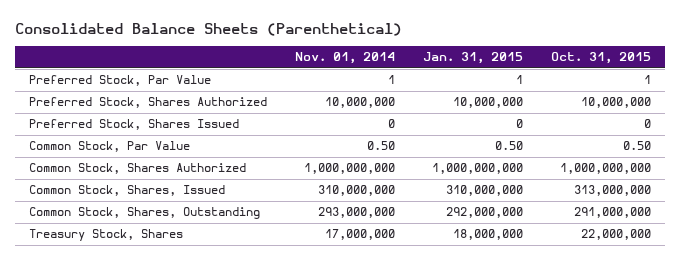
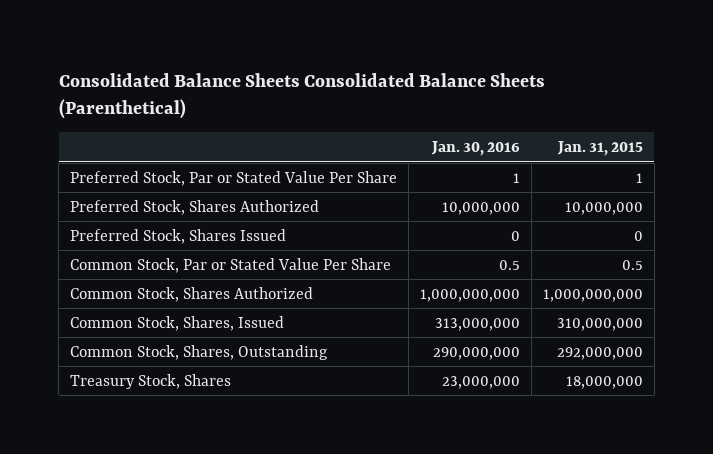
[15,22,403,36] Consolidated Balance Sheets (Parenthetical) -> [58,72,545,120] Consolidated Balance Sheets Consolidated Balance Sheets (Parenthetical)
[294,52,395,65] Nov. 01, 2014 -> none
[550,52,651,65] Oct. 31, 2015 -> none
none -> [430,141,520,157] Jan. 30, 2016
[29,75,212,87] Preferred Stock, Par Value -> [70,170,398,186] Preferred Stock, Par or Stated Value Per Share
[29,141,191,153] Common Stock, Par Value -> [70,257,392,273] Common Stock, Par or Stated Value Per Share
[494,141,523,151] 0.50 -> [621,259,643,270] 0.5

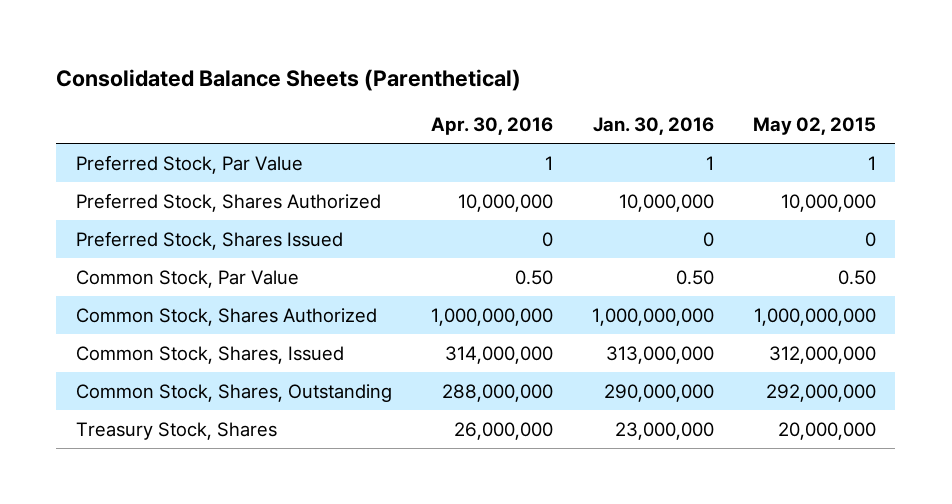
[58,72,545,120] Consolidated Balance Sheets Consolidated Balance Sheets (Parenthetical) -> [56,68,522,91] Consolidated Balance Sheets (Parenthetical)
[556,141,643,157] Jan. 31, 2015 -> none
none -> [430,116,553,135] Apr. 30, 2016
none -> [752,116,876,135] May 02, 2015
[70,170,398,186] Preferred Stock, Par or Stated Value Per Share -> [75,154,303,174] Preferred Stock, Par Value
[70,257,392,273] Common Stock, Par or Stated Value Per Share -> [75,269,299,288] Common Stock, Par Value
[498,259,520,270] 0.5 -> [675,269,714,285] 0.50

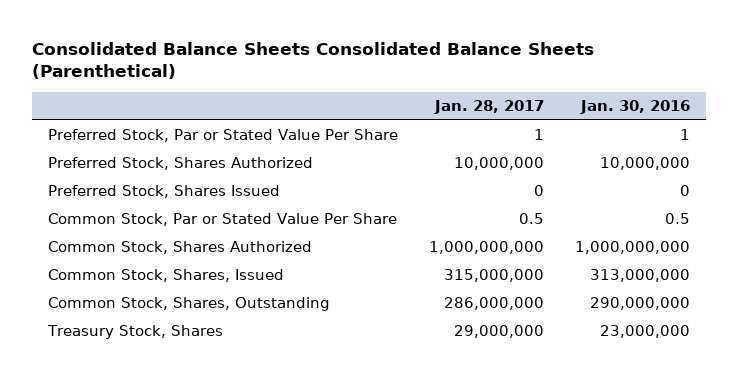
[56,68,522,91] Consolidated Balance Sheets (Parenthetical) -> [32,41,595,80] Consolidated Balance Sheets Consolidated Balance Sheets (Parenthetical)
[430,116,553,135] Apr. 30, 2016 -> none
[752,116,876,135] May 02, 2015 -> none
none -> [433,99,544,114] Jan. 28, 2017
[75,154,303,174] Preferred Stock, Par Value -> [47,129,398,143] Preferred Stock, Par or Stated Value Per Share
[75,269,299,288] Common Stock, Par Value -> [47,213,397,227] Common Stock, Par or Stated Value Per Share
[675,269,714,285] 0.50 -> [665,213,691,225] 0.5

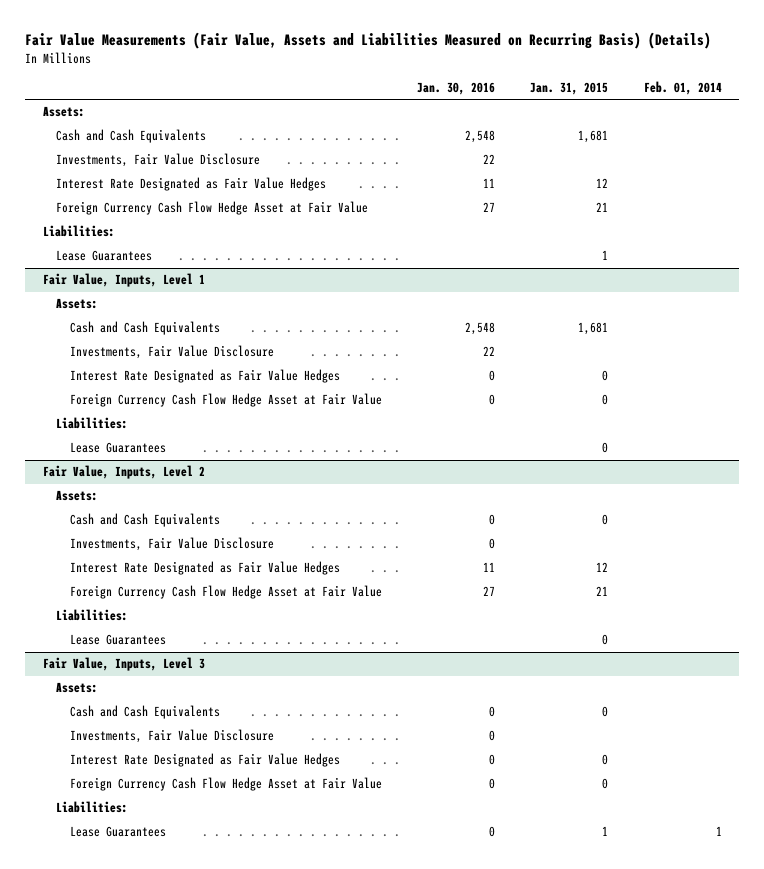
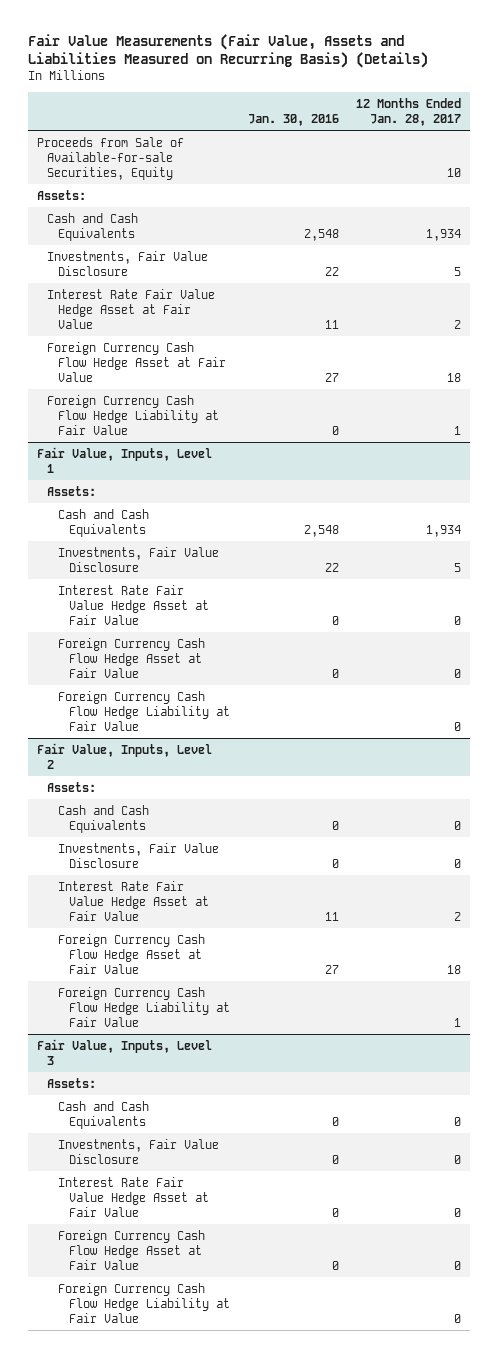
[530,82,609,96] Jan. 31, 2015 -> none
[643,81,722,96] Feb. 01, 2014 -> none
none -> [356,97,462,126] 12 Months Ended Jan. 28, 2017
none -> [36,136,184,180] Proceeds from Sale of Available-for-sale Securities, Equity
[56,177,327,192] Interest Rate Designated as Fair Value Hedges -> none
none -> [47,288,216,329] Interest Rate Fair Value Hedge Asset at Fair Value
[42,225,115,238] Liabilities: -> none
[56,250,153,262] Lease Guarantees -> none
none -> [47,394,220,435] Foreign Currency Cash Flow Hedge Liability at Fair Value
[70,369,341,384] Interest Rate Designated as Fair Value Hedges -> none
none -> [58,584,210,625] Interest Rate Fair Value Hedge Asset at Fair Value
[56,417,129,430] Liabilities: -> none
[70,442,167,454] Lease Guarantees -> none
none -> [58,690,231,731] Foreign Currency Cash Flow Hedge Liability at Fair Value
[70,561,341,576] Interest Rate Designated as Fair Value Hedges -> none
none -> [58,880,210,921] Interest Rate Fair Value Hedge Asset at Fair Value
[56,609,129,622] Liabilities: -> none
[70,634,167,646] Lease Guarantees -> none
none -> [58,986,231,1027] Foreign Currency Cash Flow Hedge Liability at Fair Value
[70,753,341,768] Interest Rate Designated as Fair Value Hedges -> none
none -> [58,1176,210,1217] Interest Rate Fair Value Hedge Asset at Fair Value
[56,801,129,814] Liabilities: -> none
[70,826,167,838] Lease Guarantees -> none
none -> [58,1282,231,1323] Foreign Currency Cash Flow Hedge Liability at Fair Value

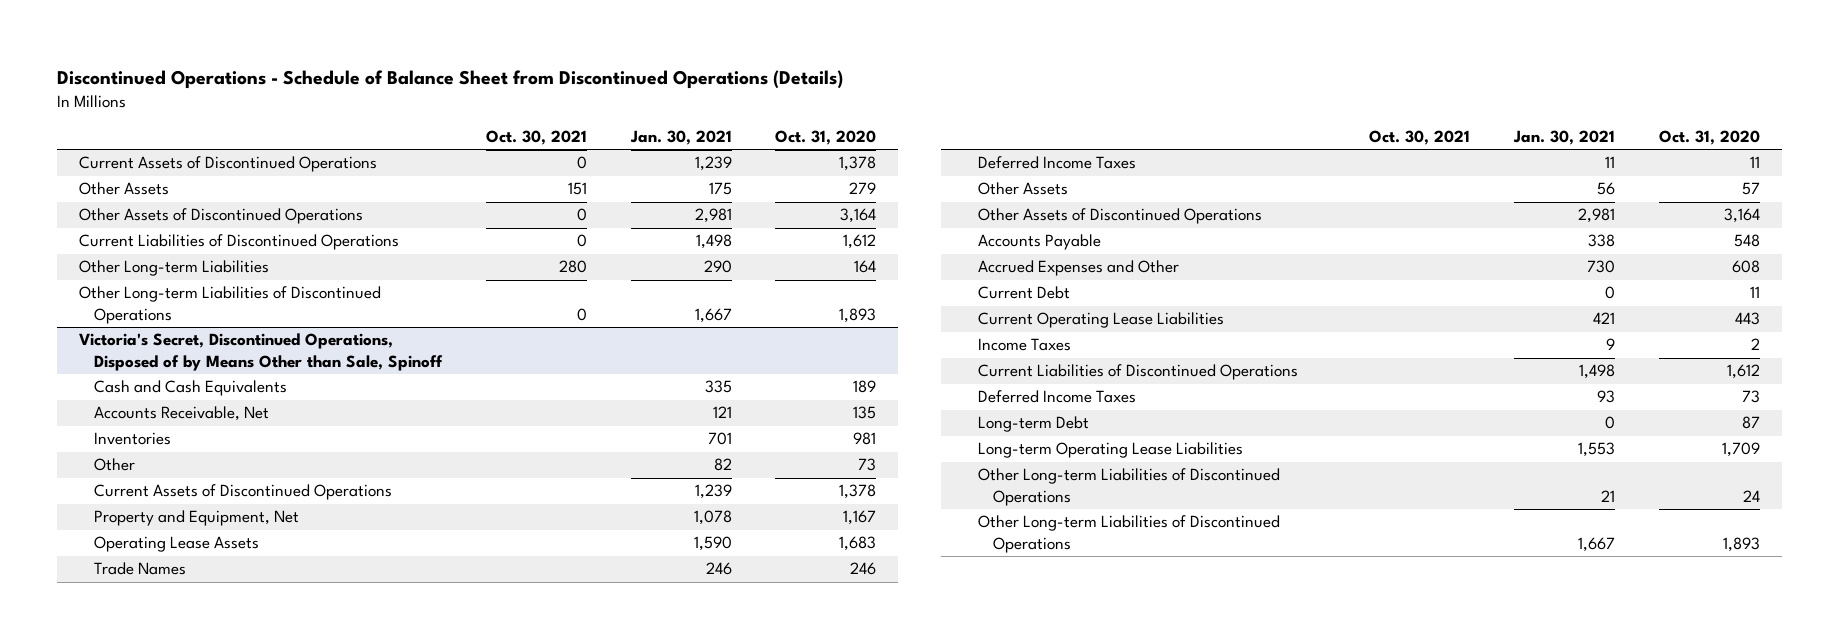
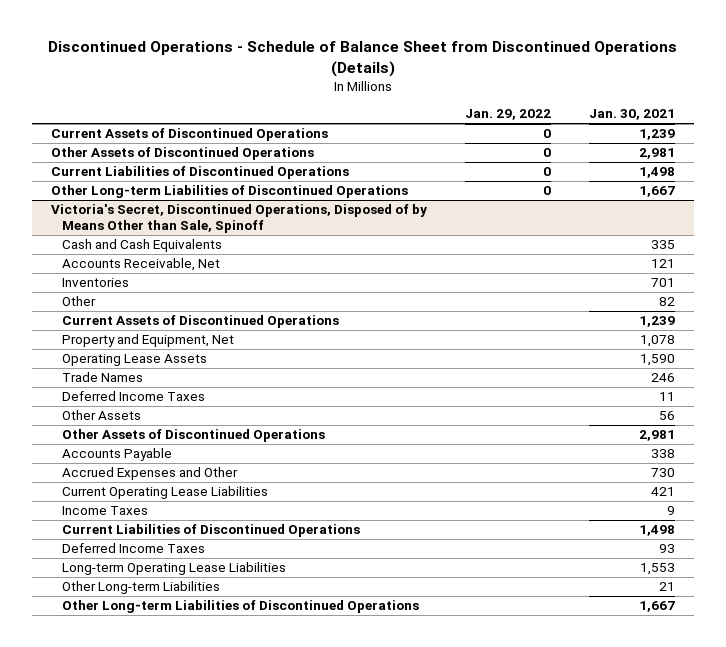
[486,130,588,146] Oct. 30, 2021 -> none
[775,130,877,146] Oct. 31, 2020 -> none
none -> [464,109,551,121] Jan. 29, 2022
[79,182,170,196] Other Assets -> none
[79,260,270,277] Other Long-term Liabilities -> none
[977,286,1070,300] Current Debt -> none
[977,416,1089,433] Long-term Debt -> none
[977,468,1280,506] Other Long-term Liabilities of Discontinued Operations -> [62,581,221,595] Other Long-term Liabilities

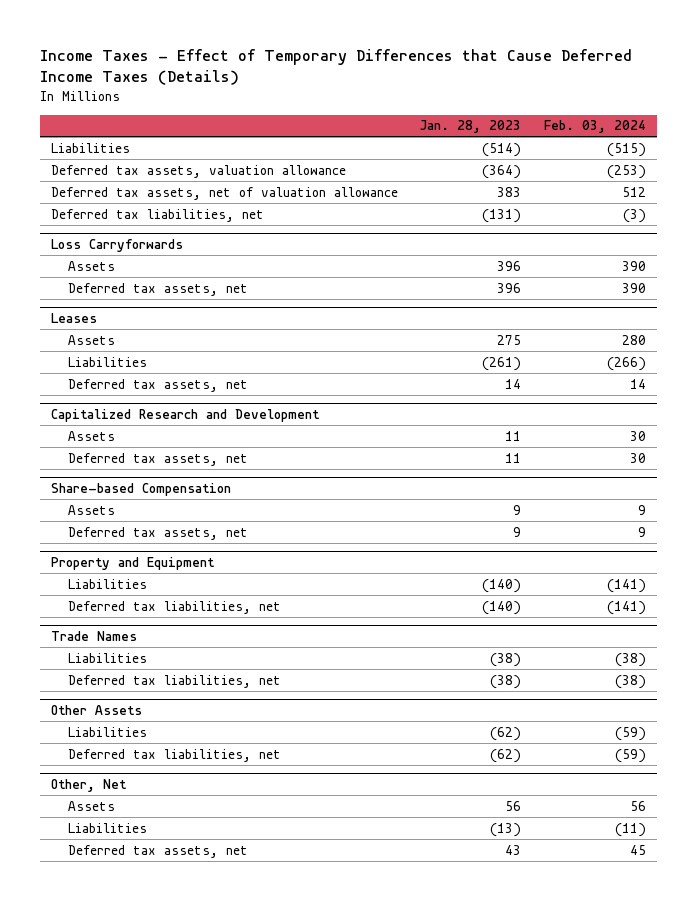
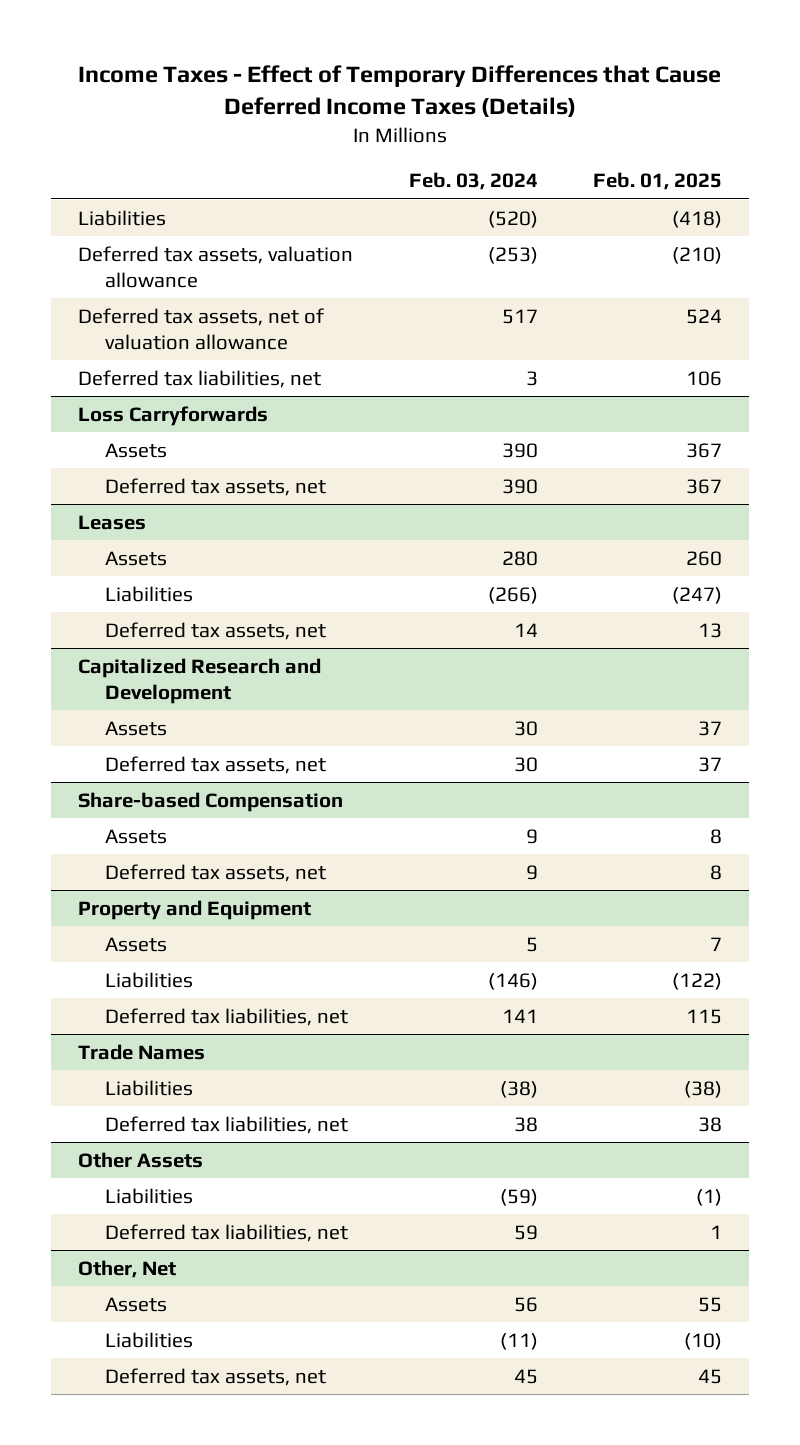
[420,120,522,134] Jan. 28, 2023 -> none
none -> [592,172,722,191] Feb. 01, 2025
[606,142,646,157] (515) -> [487,210,538,228] (520)
[621,186,646,197] 512 -> [501,308,538,324] 517
[622,208,646,223] (3) -> [525,370,538,386] 3
none -> [105,936,168,952] Assets
[606,578,646,593] (141) -> [487,972,538,990] (146)
[606,600,646,615] (141) -> [501,1008,538,1023] 141
[614,674,646,689] (38) -> [513,1116,538,1132] 38
[614,748,646,763] (59) -> [513,1224,538,1240] 59

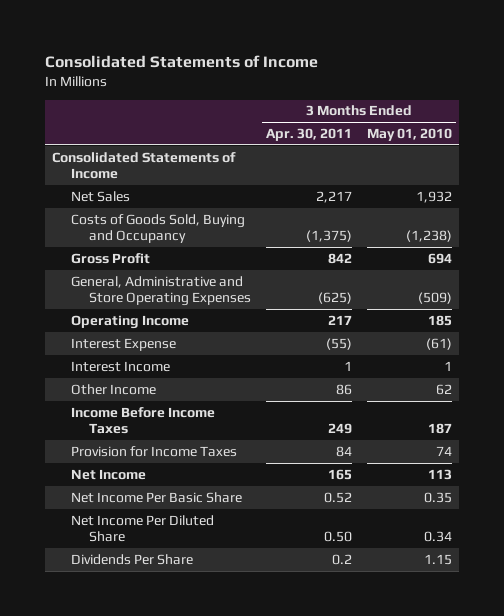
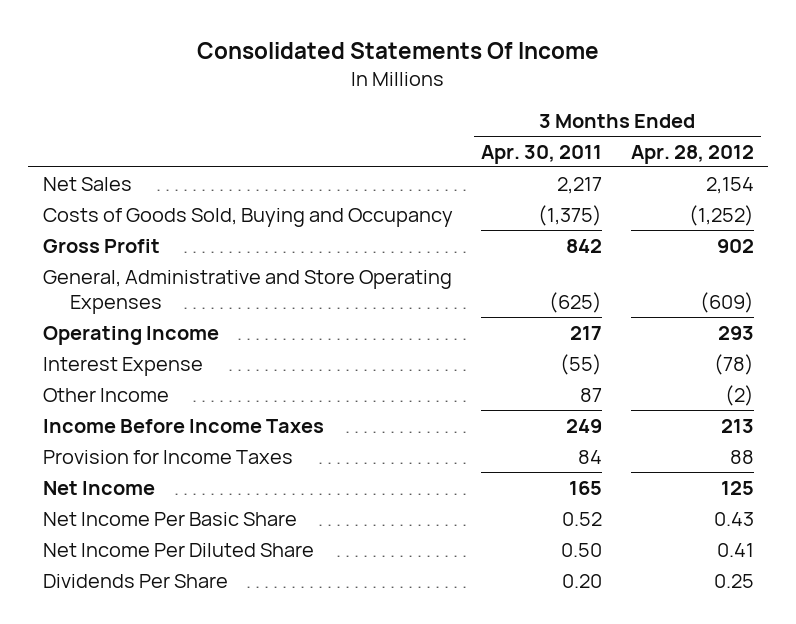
[44,54,318,68] Consolidated Statements of Income -> [197,41,600,59] Consolidated Statements Of Income
[366,127,452,141] May 01, 2010 -> none
none -> [630,144,754,164] Apr. 28, 2012
[52,151,237,180] Consolidated Statements of Income -> none
[70,360,170,372] Interest Income -> none
[336,383,353,395] 86 -> [580,387,603,402] 87
[332,553,353,565] 0.2 -> [562,573,603,588] 0.20

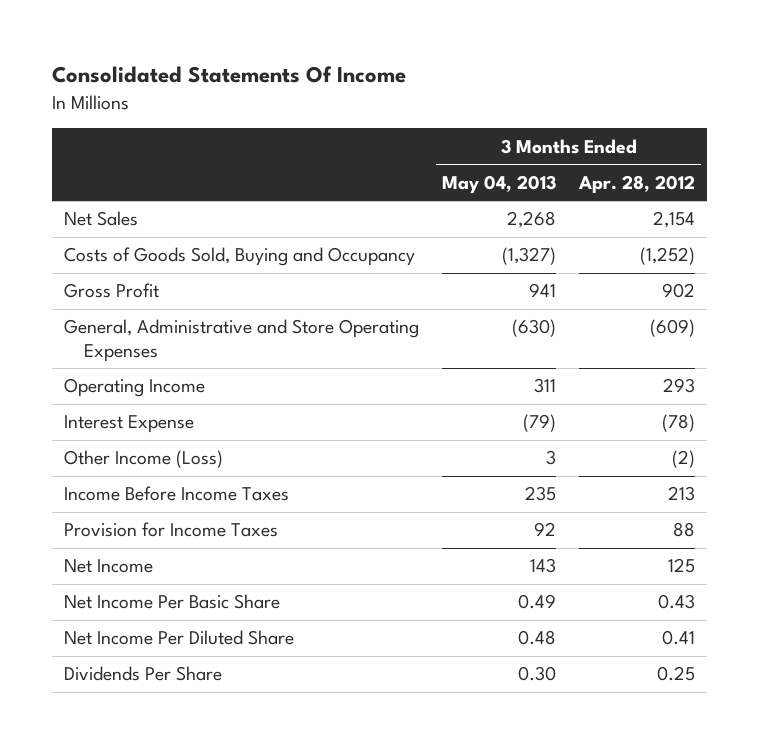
[481,144,603,164] Apr. 30, 2011 -> none
none -> [441,174,556,194] May 04, 2013
[42,387,169,402] Other Income -> [63,450,223,469] Other Income (Loss)

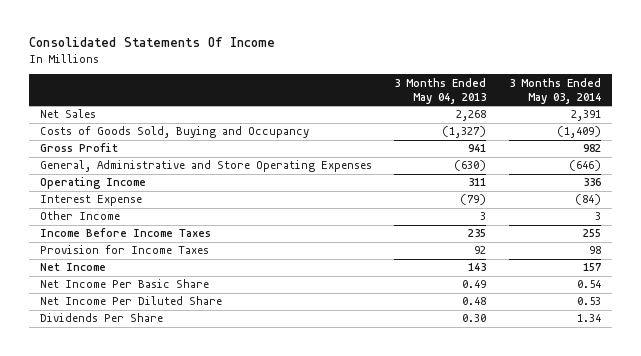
[578,174,696,194] Apr. 28, 2012 -> none
none -> [508,77,601,104] 3 Months Ended May 03, 2014
[63,450,223,469] Other Income (Loss) -> [40,211,121,221] Other Income

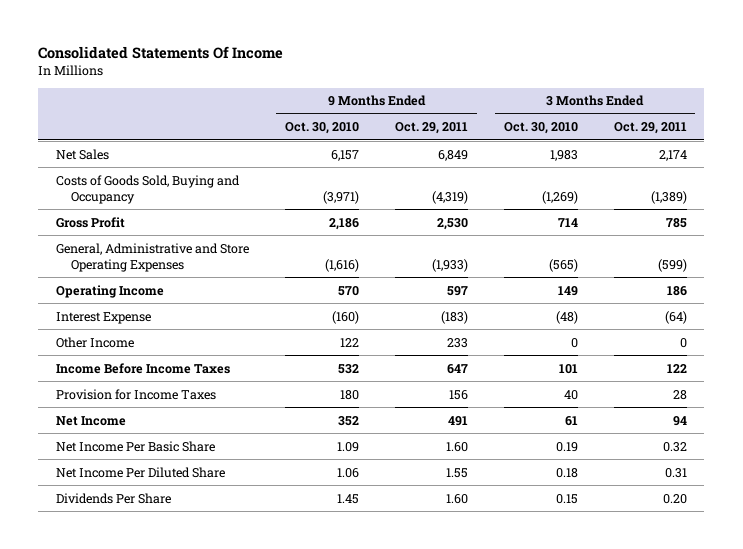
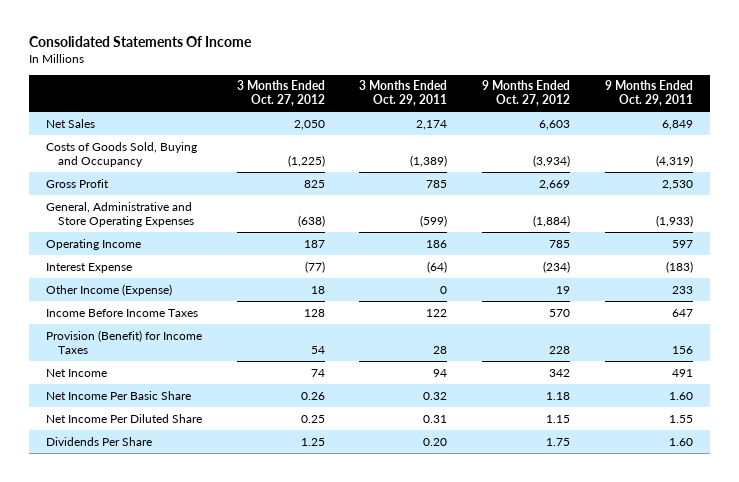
[285,122,360,135] Oct. 30, 2010 -> none
[503,122,578,135] Oct. 30, 2010 -> none
none -> [236,80,325,107] 3 Months Ended Oct. 27, 2012
none -> [482,80,571,107] 9 Months Ended Oct. 27, 2012
[56,336,135,348] Other Income -> [46,283,173,296] Other Income (Expense)
[56,388,217,400] Provision for Income Taxes -> [46,329,203,354] Provision (Benefit) for Income Taxes

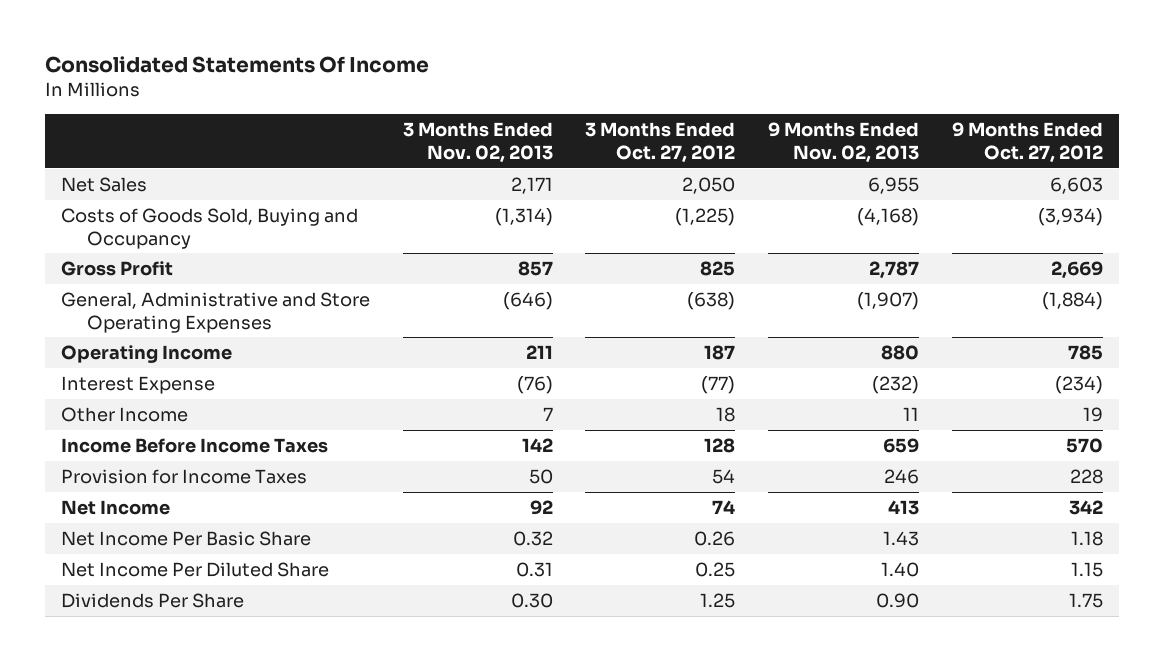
[359,80,448,107] 3 Months Ended Oct. 29, 2011 -> none
[604,80,693,107] 9 Months Ended Oct. 29, 2011 -> none
none -> [402,122,553,163] 3 Months Ended Nov. 02, 2013
none -> [768,122,920,163] 9 Months Ended Nov. 02, 2013
[46,283,173,296] Other Income (Expense) -> [60,406,188,422] Other Income
[46,329,203,354] Provision (Benefit) for Income Taxes -> [60,468,307,484] Provision for Income Taxes

